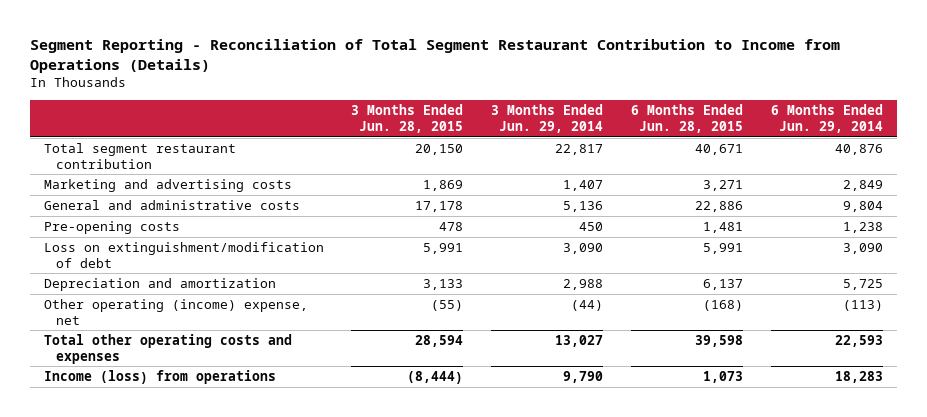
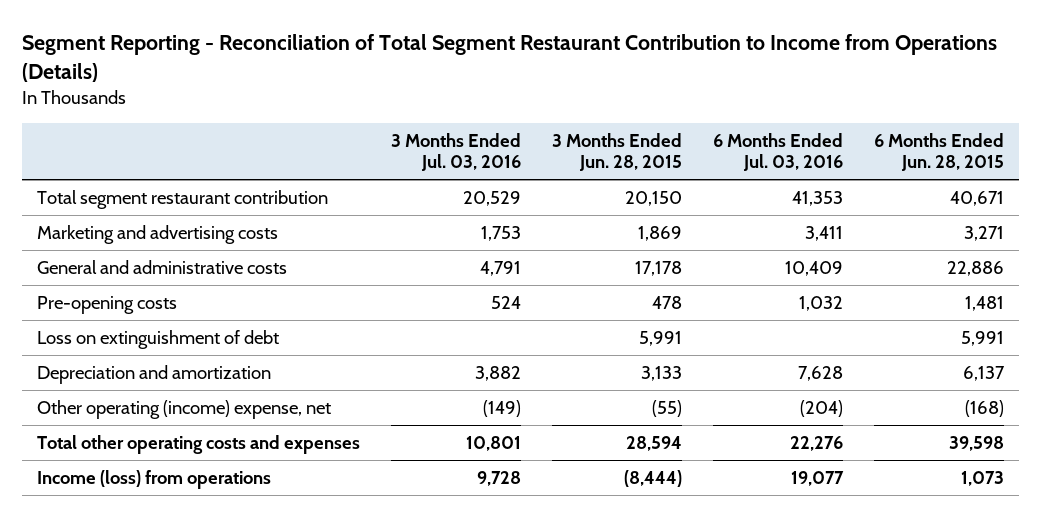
[491,104,604,134] 3 Months Ended Jun. 29, 2014 -> none
[771,104,884,134] 6 Months Ended Jun. 29, 2014 -> none
none -> [391,132,522,172] 3 Months Ended Jul. 03, 2016
none -> [712,132,843,172] 6 Months Ended Jul. 03, 2016
[43,242,324,268] Loss on extinguishment/modification of debt -> [37,330,280,350] Loss on extinguishment of debt

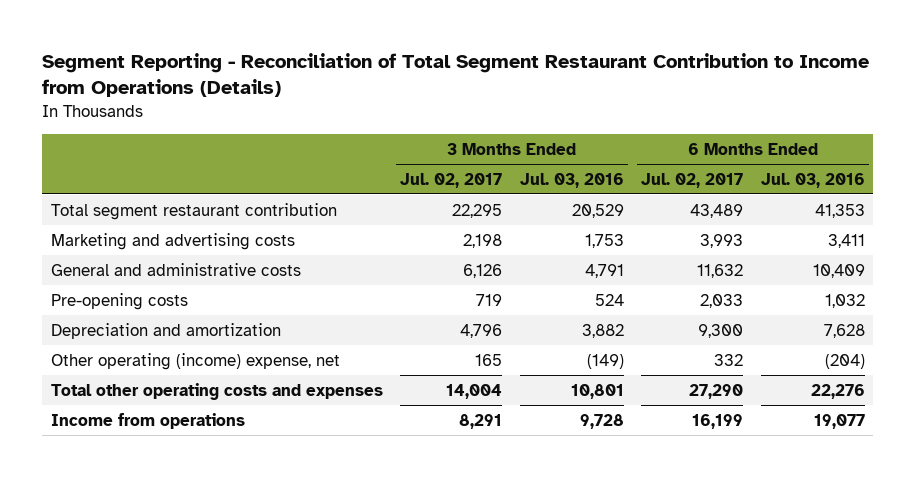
[551,132,682,172] 3 Months Ended Jun. 28, 2015 -> none
[873,132,1004,172] 6 Months Ended Jun. 28, 2015 -> none
none -> [400,172,503,188] Jul. 02, 2017
none -> [641,172,744,188] Jul. 02, 2017
[37,330,280,350] Loss on extinguishment of debt -> none
[37,470,272,490] Income (loss) from operations -> [50,412,245,429] Income from operations

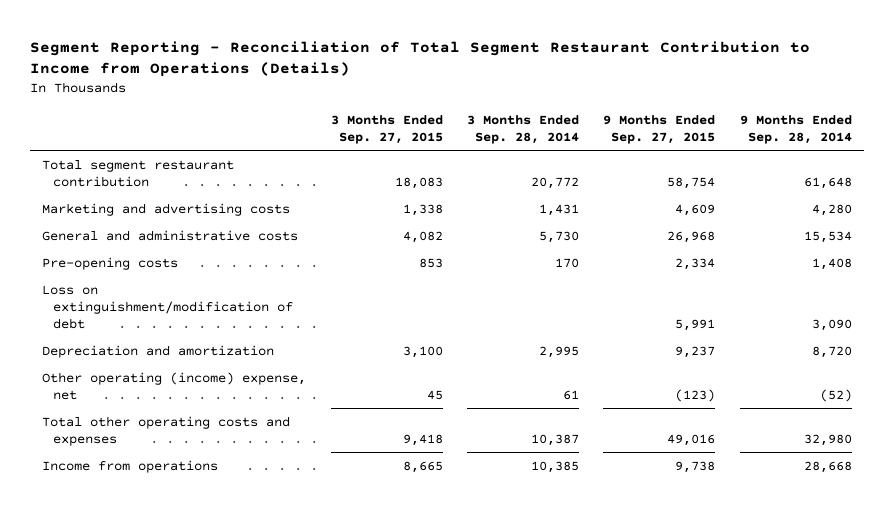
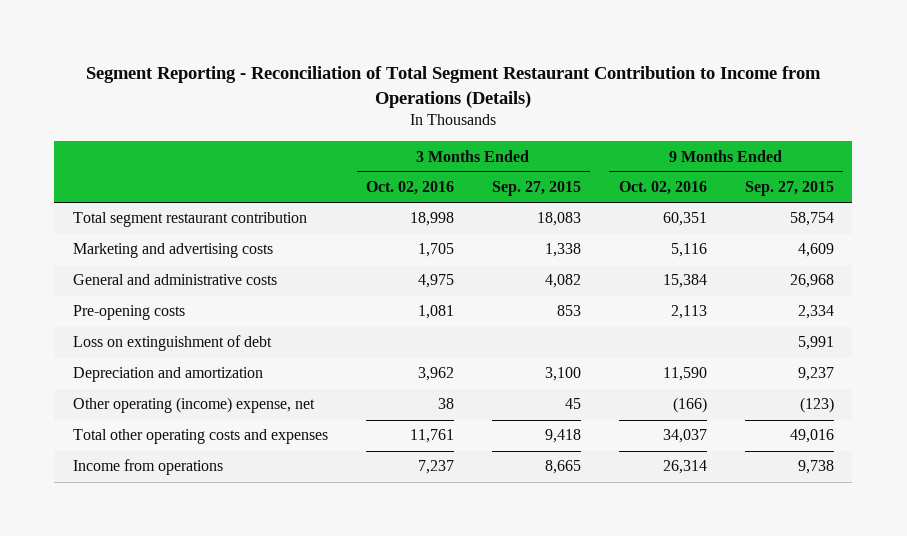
[467,114,580,144] 3 Months Ended Sep. 28, 2014 -> none
[739,114,852,144] 9 Months Ended Sep. 28, 2014 -> none
none -> [366,181,455,196] Oct. 02, 2016
none -> [618,181,707,196] Oct. 02, 2016
[42,284,294,329] Loss on extinguishment/modification of debt -> [73,335,273,352] Loss on extinguishment of debt

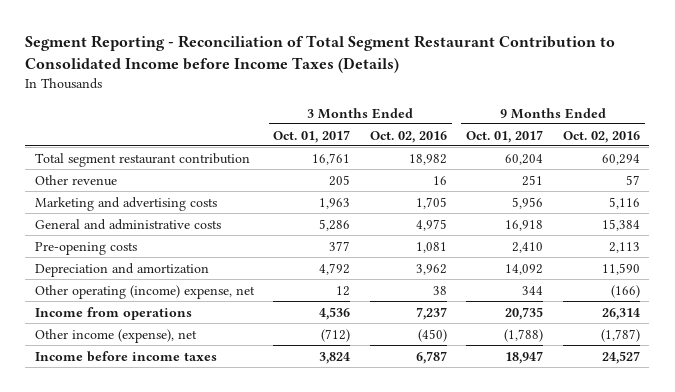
[86,66,822,108] Segment Reporting - Reconciliation of Total Segment Restaurant Contribution to Income from Operations (Details) -> [25,35,616,73] Segment Reporting - Reconciliation of Total Segment Restaurant Contribution to Consolidated Income before Income Taxes (Details)
[491,181,581,197] Sep. 27, 2015 -> none
[744,181,834,197] Sep. 27, 2015 -> none
none -> [273,129,351,143] Oct. 01, 2017
none -> [466,129,544,143] Oct. 01, 2017
[410,212,455,227] 18,998 -> [408,153,447,165] 18,982
[662,212,707,227] 60,351 -> [601,153,640,165] 60,294
none -> [34,174,117,186] Other revenue
[73,335,273,352] Loss on extinguishment of debt -> none
[73,429,329,445] Total other operating costs and expenses -> none
none -> [34,328,197,343] Other income (expense), net
none -> [34,350,217,362] Income before income taxes

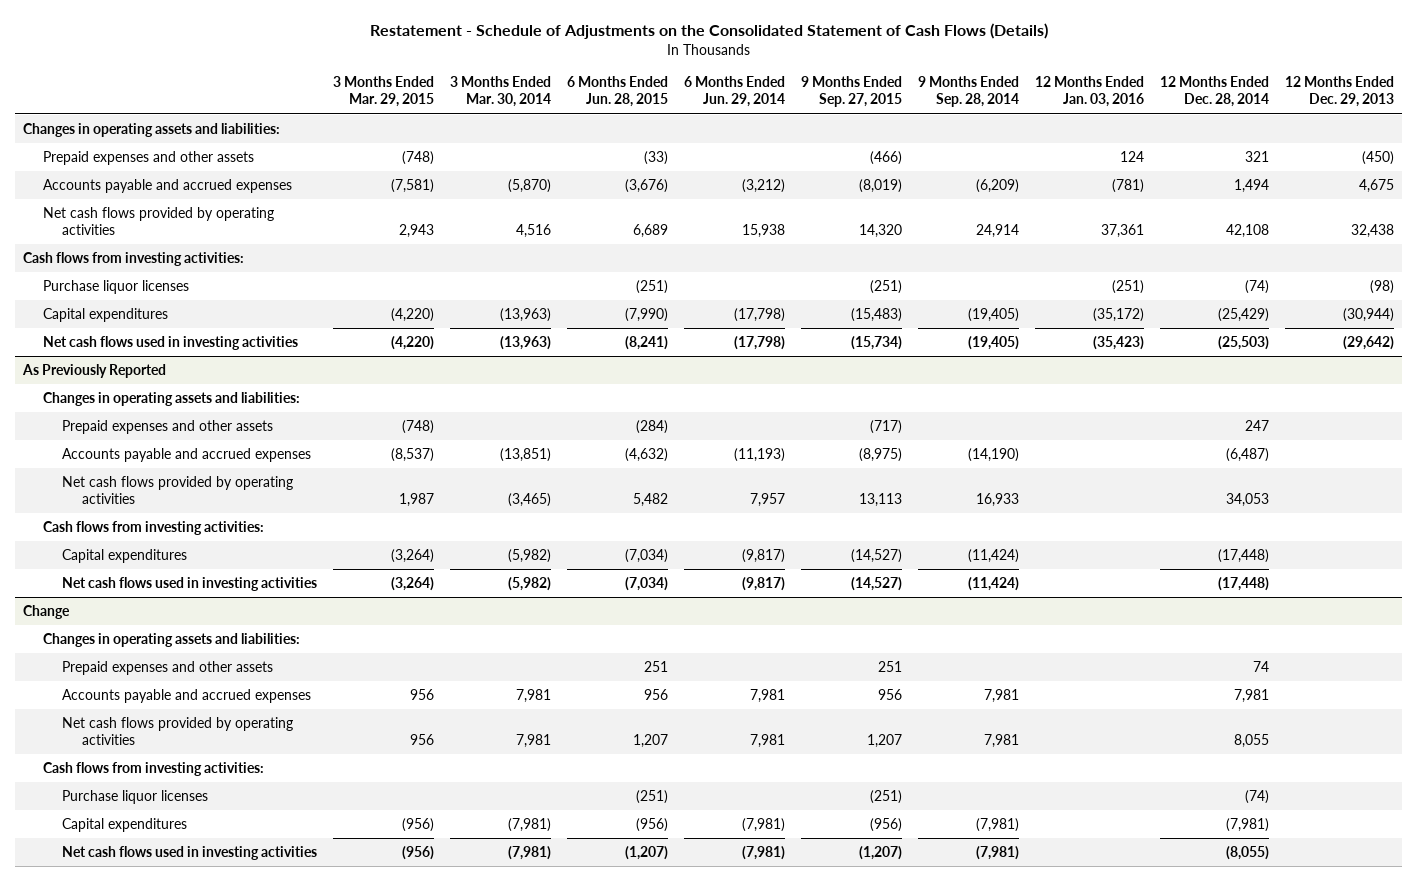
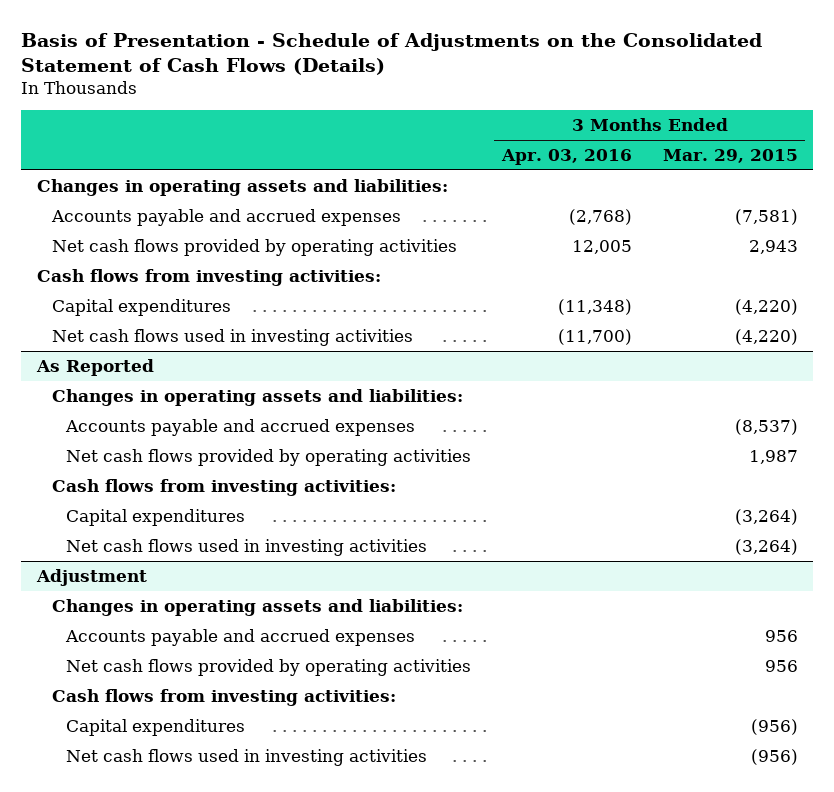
[369,23,1048,40] Restatement - Schedule of Adjustments on the Consolidated Statement of Cash Flows (Details) -> [21,32,763,76] Basis of Presentation - Schedule of Adjustments on the Consolidated Statement of Cash Flows (Details)
[450,76,552,108] 3 Months Ended Mar. 30, 2014 -> none
[567,76,669,108] 6 Months Ended Jun. 28, 2015 -> none
[684,76,786,108] 6 Months Ended Jun. 29, 2014 -> none
[801,76,903,108] 9 Months Ended Sep. 27, 2015 -> none
[918,76,1020,108] 9 Months Ended Sep. 28, 2014 -> none
[1034,76,1144,108] 12 Months Ended Jan. 03, 2016 -> none
[1159,76,1269,108] 12 Months Ended Dec. 28, 2014 -> none
[1284,76,1394,108] 12 Months Ended Dec. 29, 2013 -> none
none -> [501,148,633,165] Apr. 03, 2016
[42,150,254,165] Prepaid expenses and other assets -> none
[42,279,189,294] Purchase liquor licenses -> none
[22,363,167,378] As Previously Reported -> [35,358,154,376] As Reported
[62,419,274,434] Prepaid expenses and other assets -> none
[23,604,71,619] Change -> [35,568,147,586] Adjustment
[62,660,274,675] Prepaid expenses and other assets -> none
[62,789,209,804] Purchase liquor licenses -> none

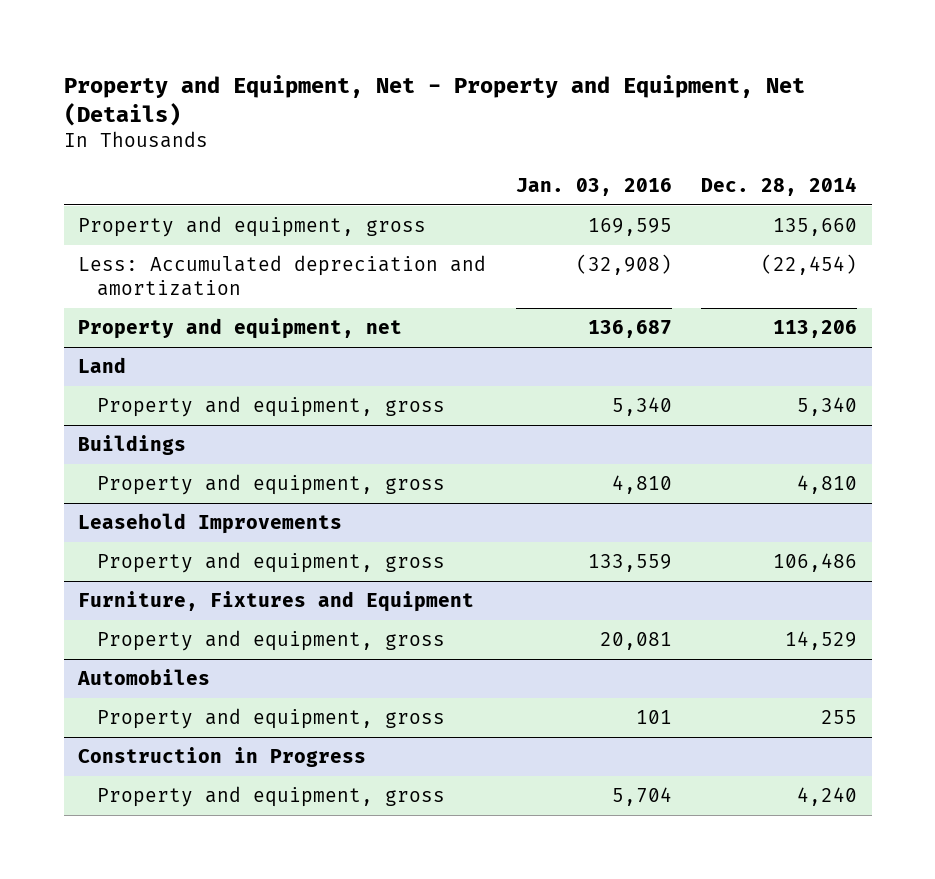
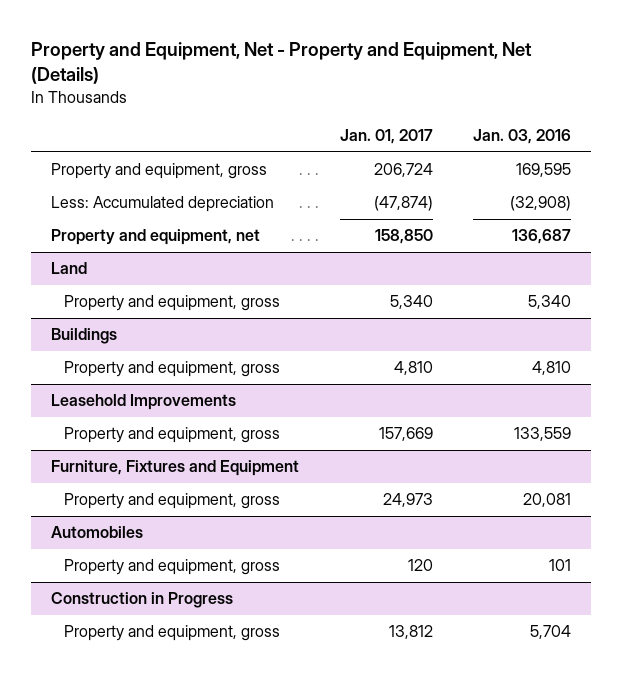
[701,177,858,197] Dec. 28, 2014 -> none
none -> [339,129,433,145] Jan. 01, 2017
[78,254,487,297] Less: Accumulated depreciation and amortization -> [51,196,275,213] Less: Accumulated depreciation

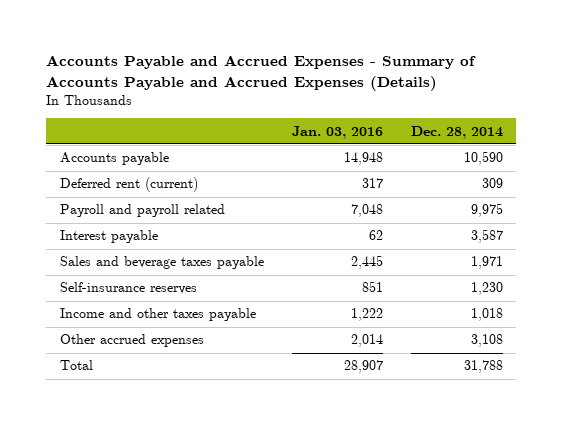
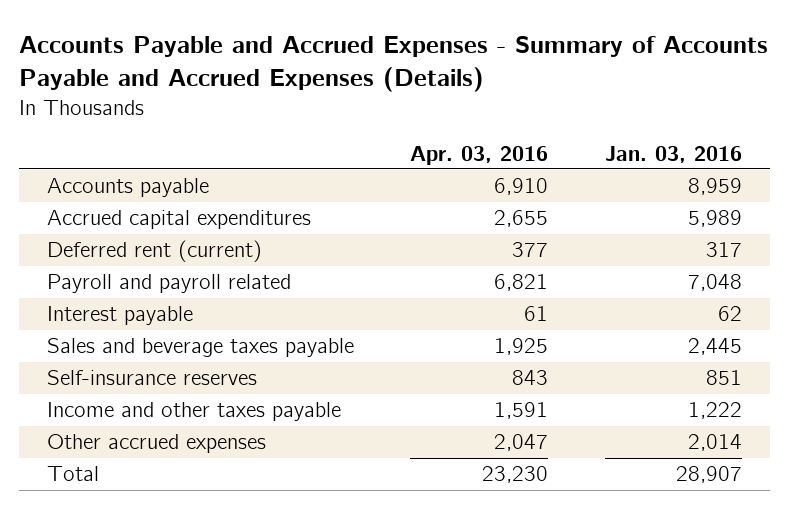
[410,125,503,139] Dec. 28, 2014 -> none
none -> [410,145,549,165] Apr. 03, 2016
[343,152,383,166] 14,948 -> [687,178,742,196] 8,959
none -> [47,210,312,230] Accrued capital expenditures

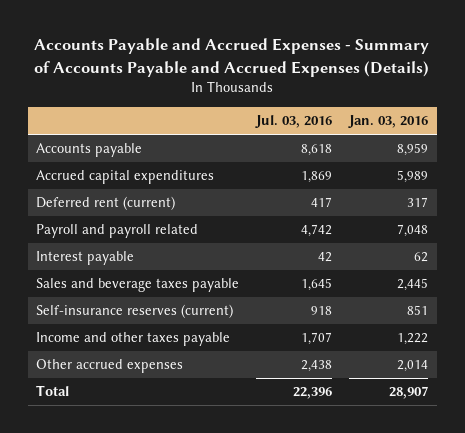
[410,145,549,165] Apr. 03, 2016 -> none
none -> [255,115,333,129] Jul. 03, 2016
[47,370,258,386] Self-insurance reserves -> [36,304,234,319] Self-insurance reserves (current)

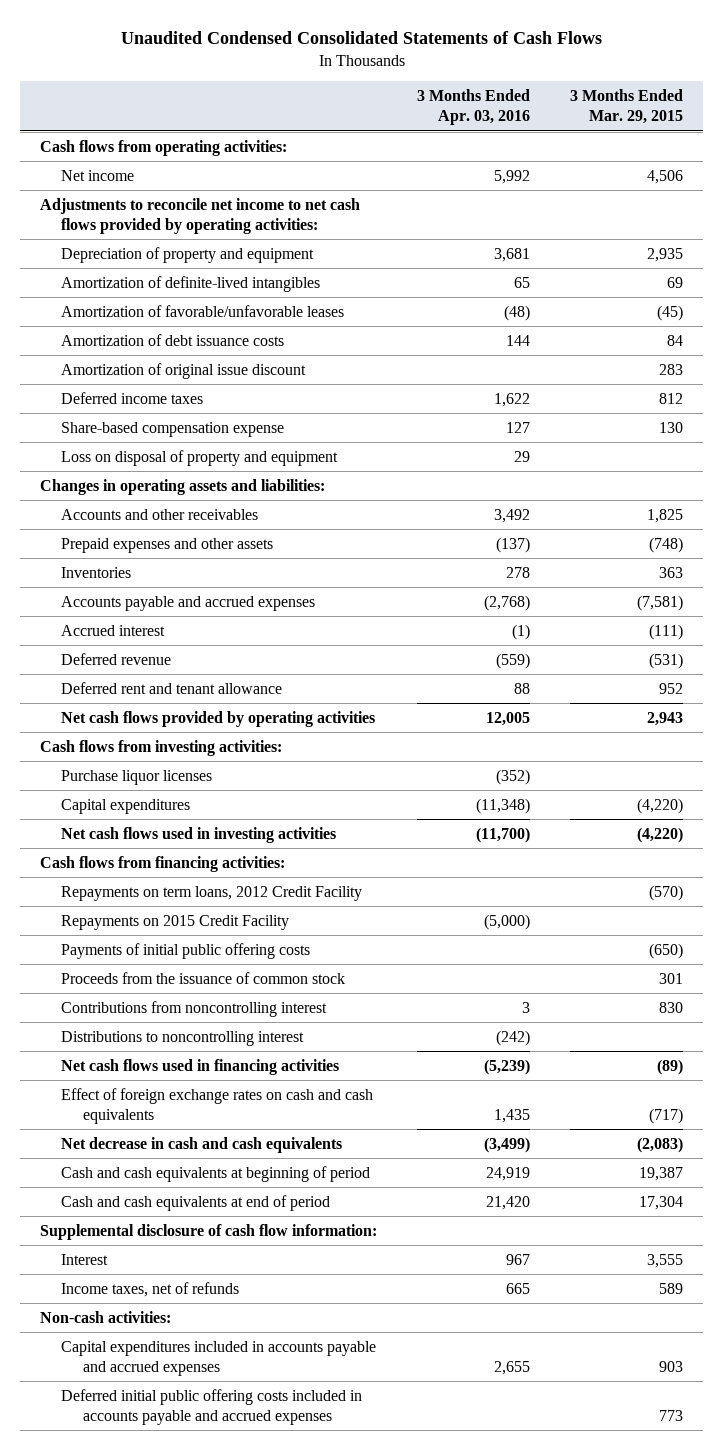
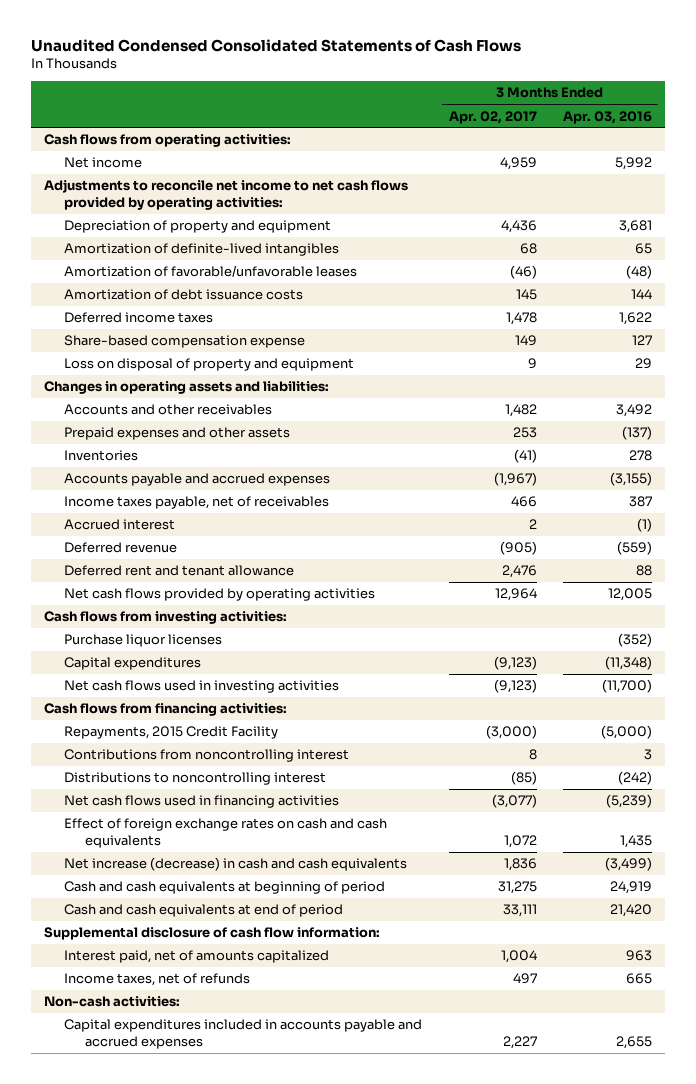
[570,89,684,125] 3 Months Ended Mar. 29, 2015 -> none
none -> [448,110,537,124] Apr. 02, 2017
[61,362,307,379] Amortization of original issue discount -> none
[484,594,531,611] (2,768) -> [609,472,652,487] (3,155)
none -> [64,496,330,510] Income taxes payable, net of receivables
[61,885,363,901] Repayments on term loans, 2012 Credit Facility -> none
[61,942,311,959] Payments of initial public offering costs -> none
[61,971,346,984] Proceeds from the issuance of common stock -> none
[61,914,290,930] Repayments on 2015 Credit Facility -> [64,726,279,740] Repayments, 2015 Credit Facility
[61,1136,343,1153] Net decrease in cash and cash equivalents -> [64,857,408,872] Net increase (decrease) in cash and cash equivalents
[61,1253,109,1265] Interest -> none
none -> [64,950,330,964] Interest paid, net of amounts capitalized
[61,1388,363,1425] Deferred initial public offering costs included in accounts payable and accrued expenses -> none

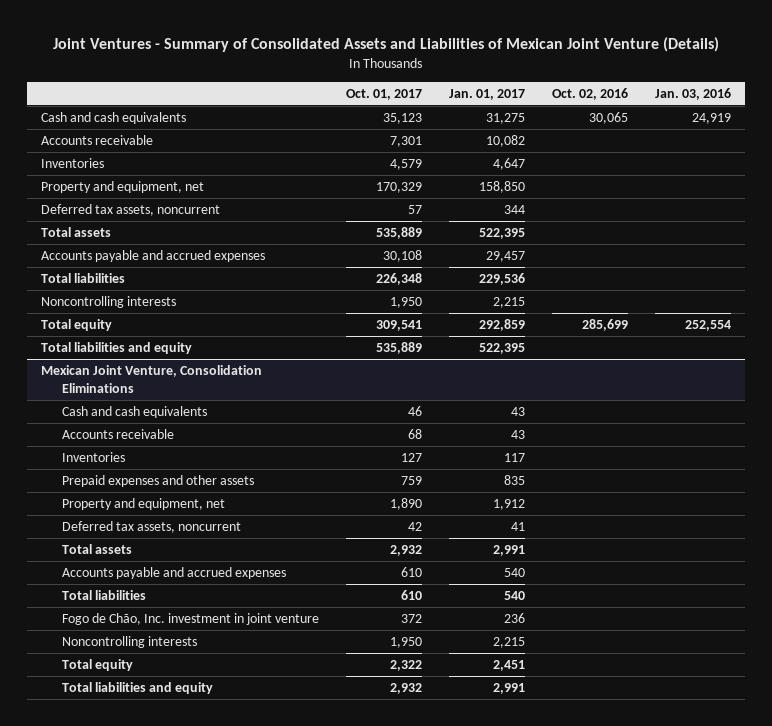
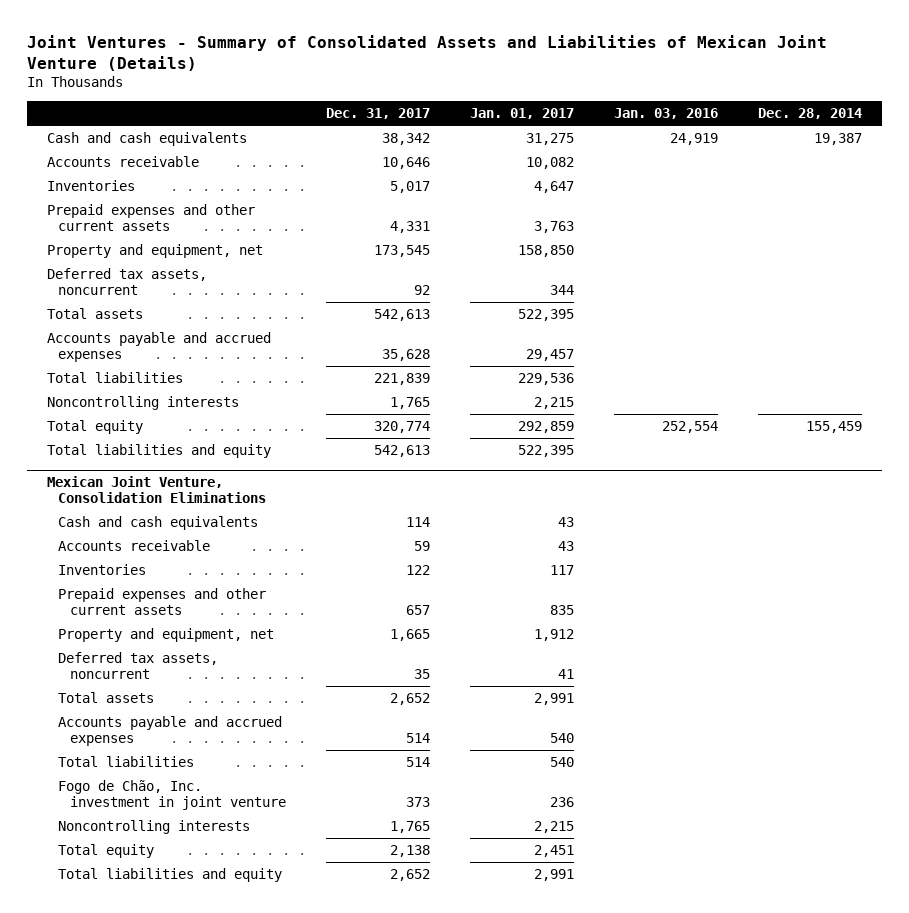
[346,89,423,101] Oct. 01, 2017 -> none
[552,88,629,101] Oct. 02, 2016 -> none
none -> [326,108,431,120] Dec. 31, 2017
none -> [758,108,863,120] Dec. 28, 2014
none -> [46,204,255,232] Prepaid expenses and other current assets
[62,474,255,487] Prepaid expenses and other assets -> [58,588,267,616] Prepaid expenses and other current assets

